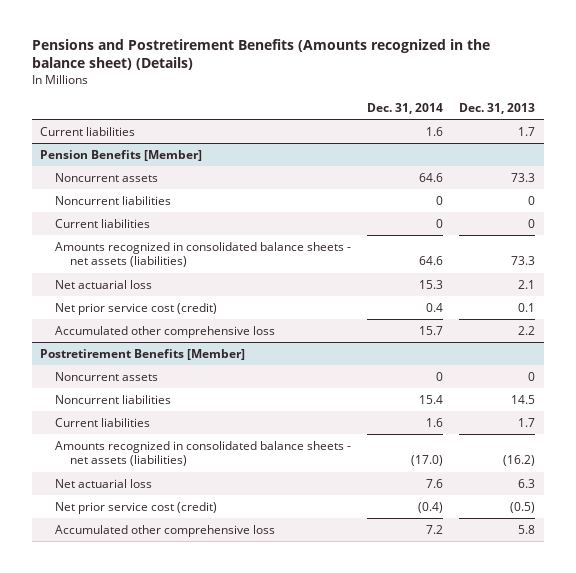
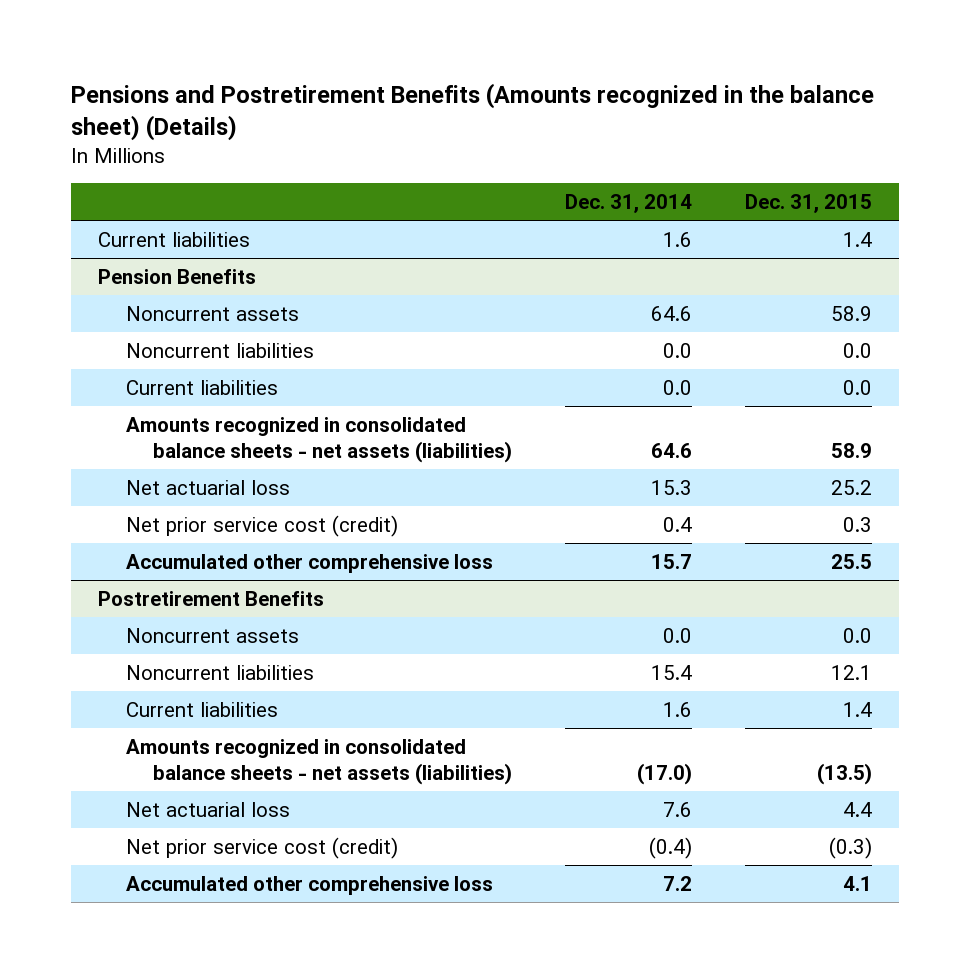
[459,102,536,114] Dec. 31, 2013 -> none
none -> [745,194,873,214] Dec. 31, 2015
[40,149,203,161] Pension Benefits [Member] -> [97,268,256,284] Pension Benefits
[436,195,444,205] 0 -> [663,342,693,358] 0.0
[436,218,444,228] 0 -> [663,379,693,395] 0.0
[40,348,246,360] Postretirement Benefits [Member] -> [97,590,324,606] Postretirement Benefits
[436,371,444,381] 0 -> [663,627,693,643] 0.0

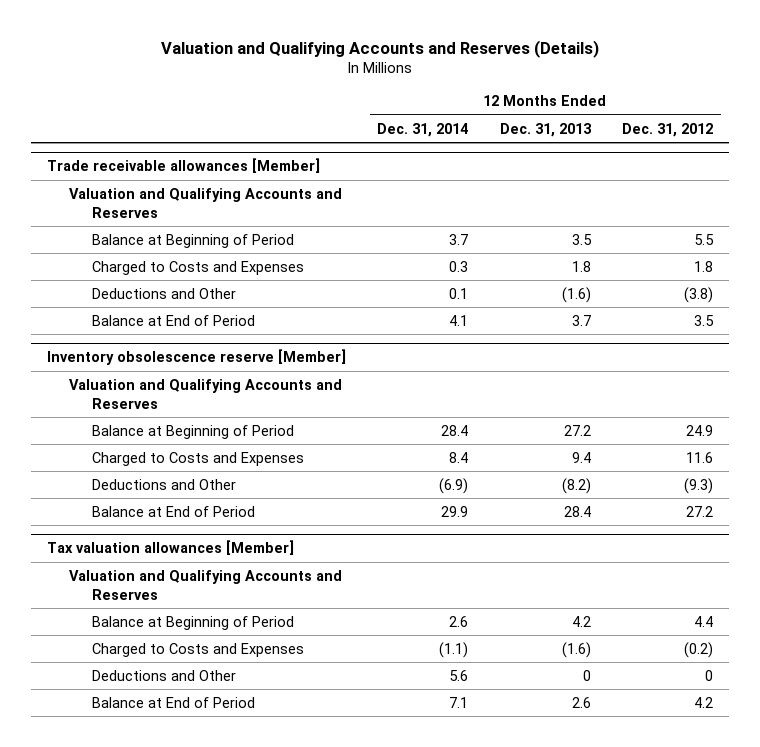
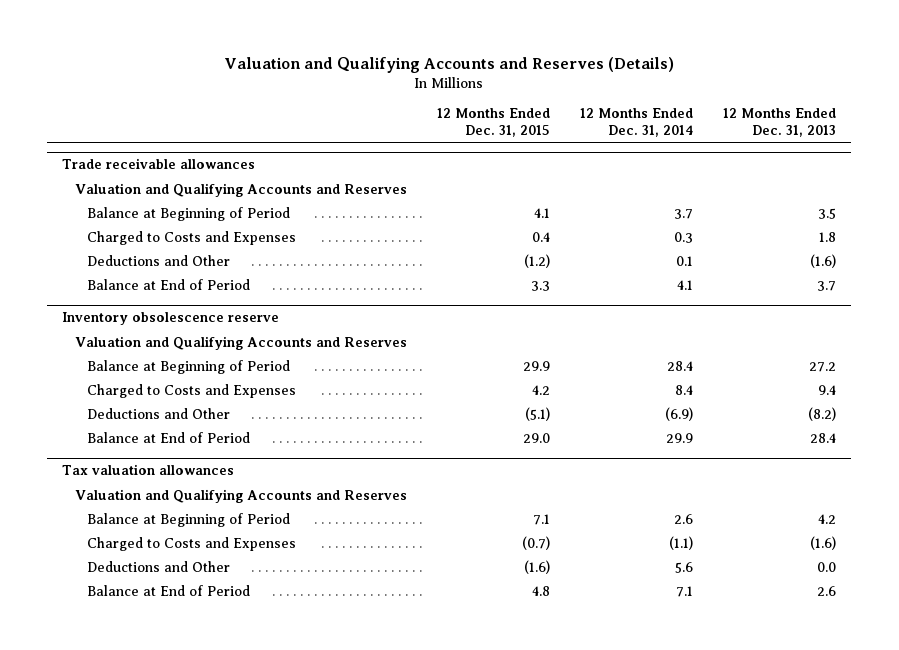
[622,122,714,137] Dec. 31, 2012 -> none
none -> [436,108,550,138] 12 Months Ended Dec. 31, 2015
[46,158,320,174] Trade receivable allowances [Member] -> [62,158,256,170] Trade receivable allowances
[46,349,346,366] Inventory obsolescence reserve [Member] -> [62,312,280,326] Inventory obsolescence reserve
[46,540,294,556] Tax valuation allowances [Member] -> [62,464,235,476] Tax valuation allowances
[582,669,591,681] 0 -> [817,561,837,572] 0.0

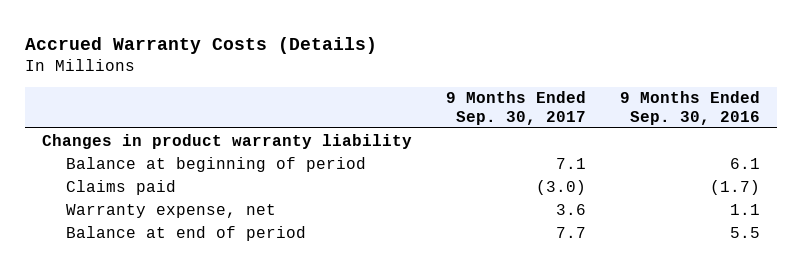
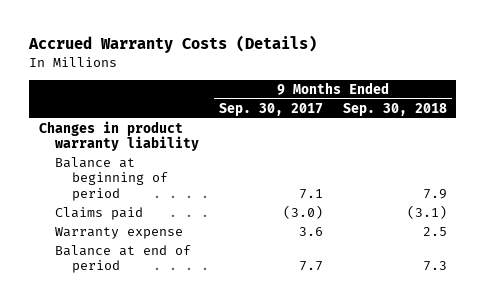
[619,91,760,125] 9 Months Ended Sep. 30, 2016 -> none
none -> [342,102,447,116] Sep. 30, 2018
[65,203,276,218] Warranty expense, net -> [55,227,184,240] Warranty expense

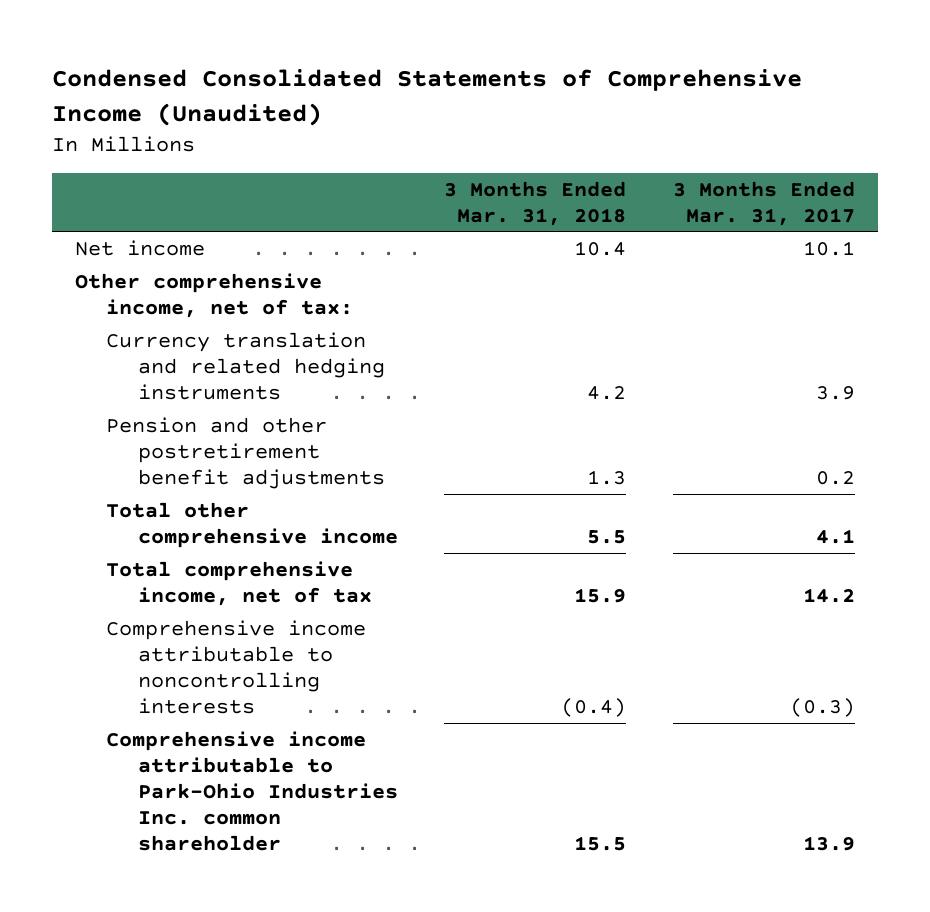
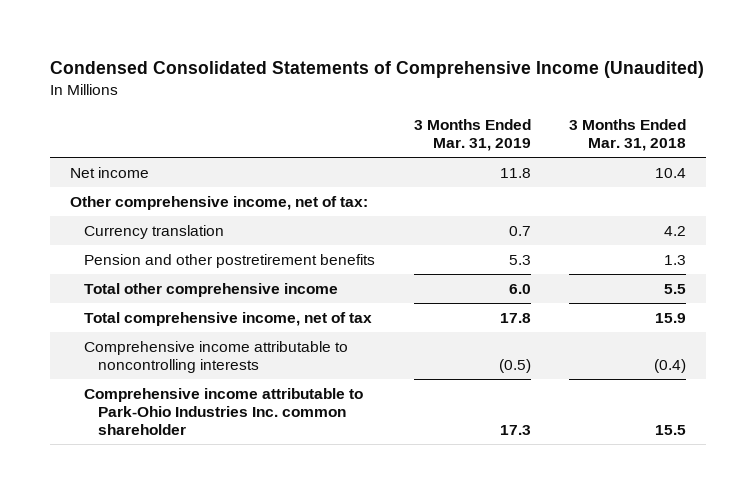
[672,180,855,226] 3 Months Ended Mar. 31, 2017 -> none
none -> [413,119,531,152] 3 Months Ended Mar. 31, 2019
[106,331,385,400] Currency translation and related hedging instruments -> [83,224,224,239] Currency translation
[106,416,385,489] Pension and other postretirement benefit adjustments -> [83,253,375,268] Pension and other postretirement benefits

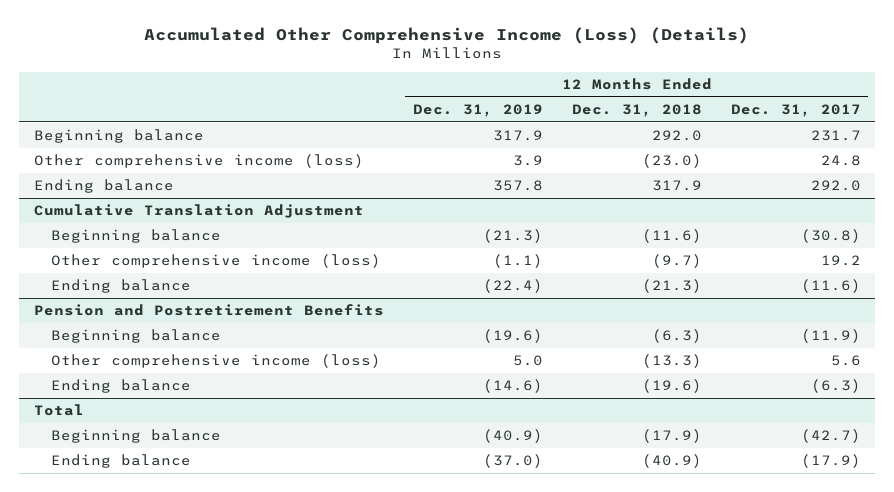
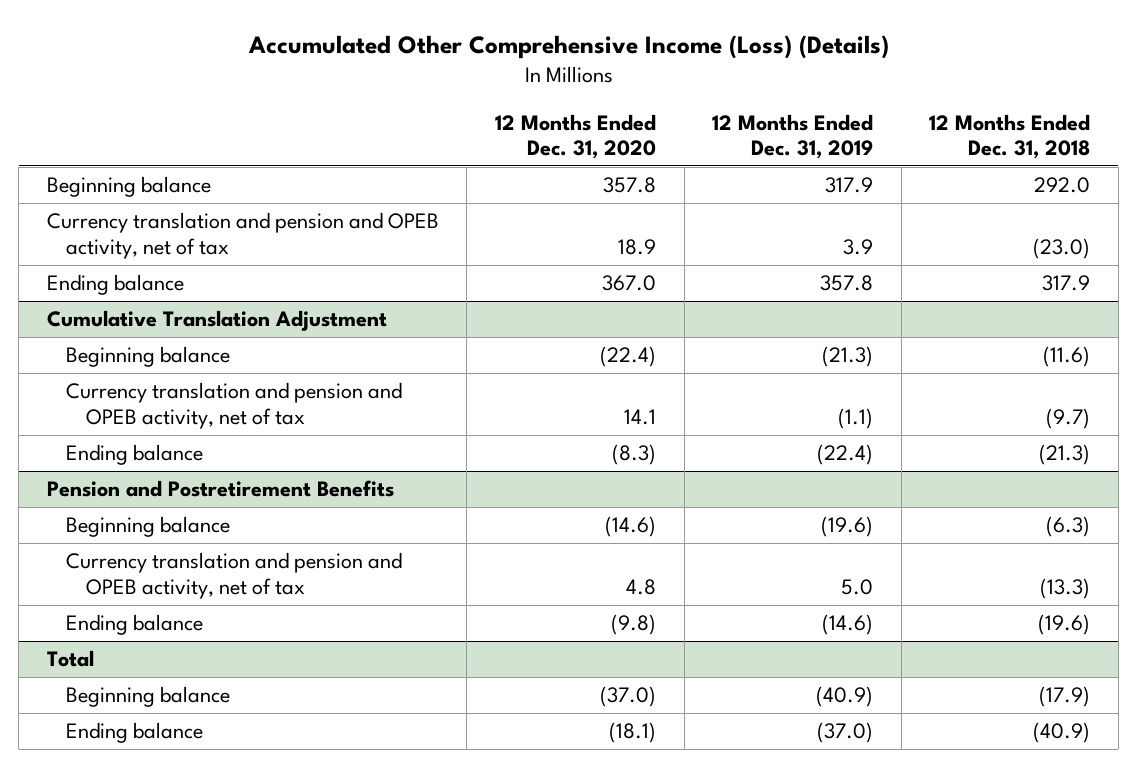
[730,104,861,118] Dec. 31, 2017 -> none
none -> [494,113,656,159] 12 Months Ended Dec. 31, 2020
[33,154,364,169] Other comprehensive income (loss) -> [46,212,439,259] Currency translation and pension and OPEB activity, net of tax
[51,254,382,269] Other comprehensive income (loss) -> [66,382,403,429] Currency translation and pension and OPEB activity, net of tax
[51,354,382,369] Other comprehensive income (loss) -> [66,552,403,599] Currency translation and pension and OPEB activity, net of tax

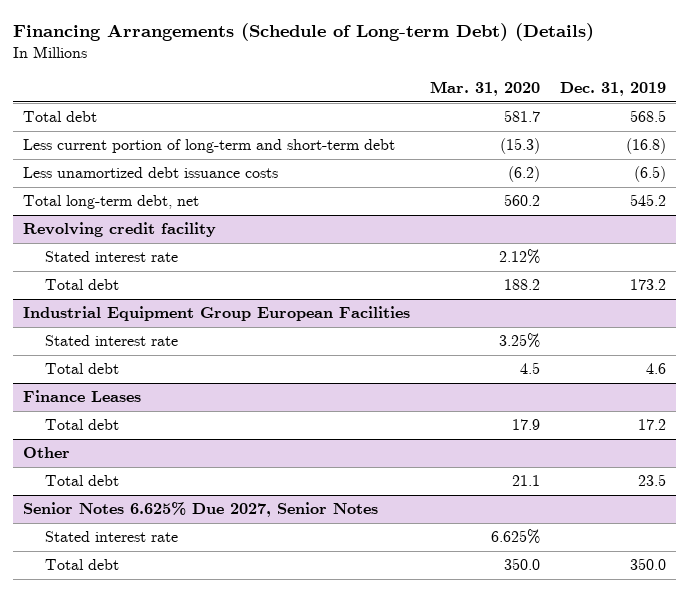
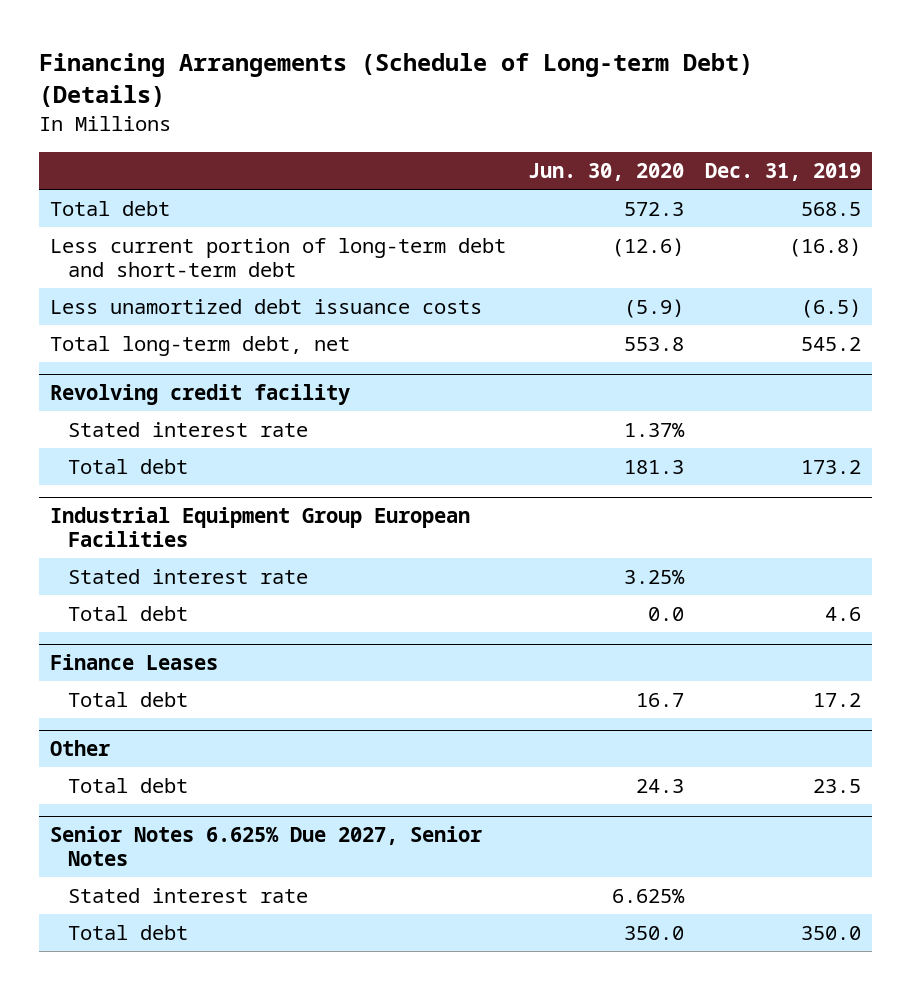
[430,81,541,97] Mar. 31, 2020 -> none
none -> [527,162,684,181] Jun. 30, 2020
[23,139,396,154] Less current portion of long-term and short-term debt -> [50,238,507,278] Less current portion of long-term debt and short-term debt

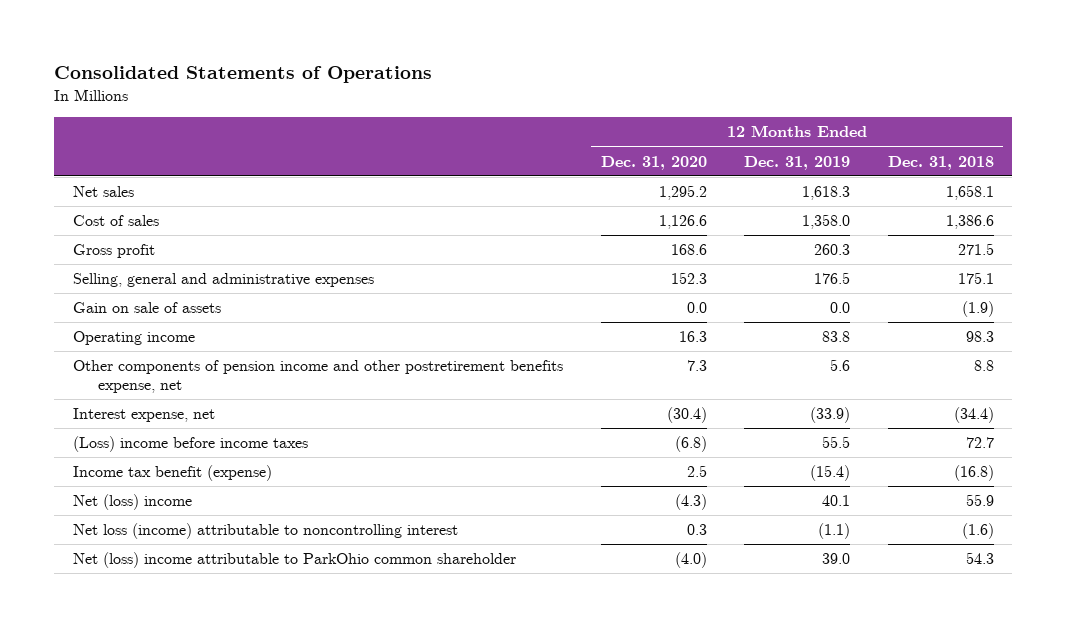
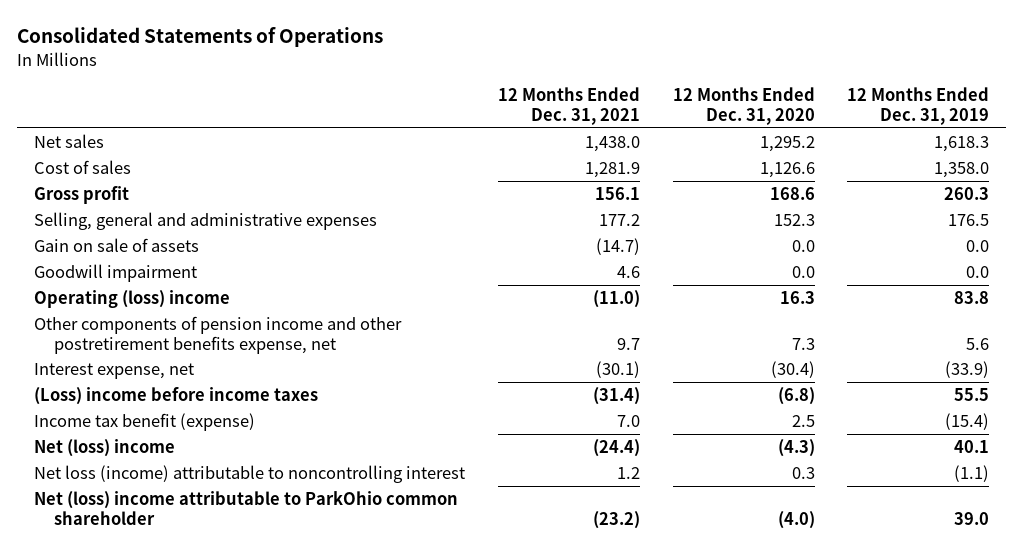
[887,155,994,170] Dec. 31, 2018 -> none
none -> [497,87,640,125] 12 Months Ended Dec. 31, 2021
none -> [33,264,197,283] Goodwill impairment
[73,331,196,346] Operating income -> [33,290,230,309] Operating (loss) income

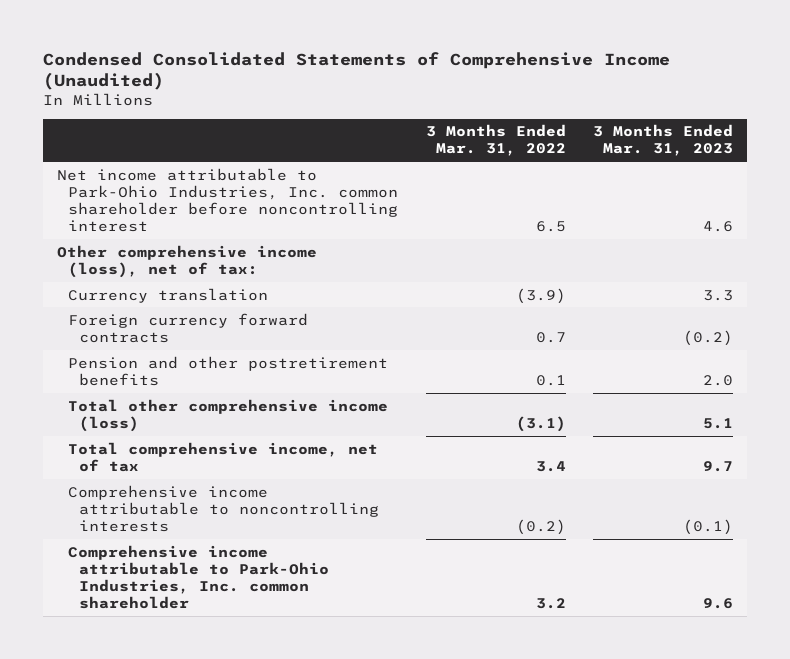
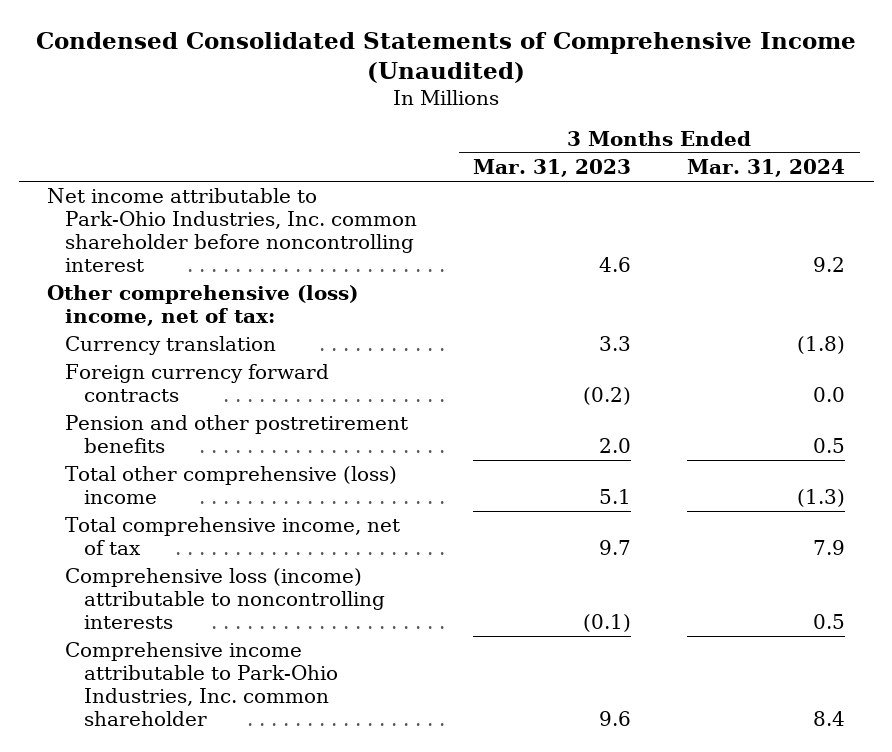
[425,124,566,157] 3 Months Ended Mar. 31, 2022 -> none
none -> [687,159,846,178] Mar. 31, 2024
[56,244,317,278] Other comprehensive income (loss), net of tax: -> [46,285,358,327] Other comprehensive (loss) income, net of tax:
[68,398,389,432] Total other comprehensive income (loss) -> [65,466,398,505] Total other comprehensive (loss) income
[68,484,380,532] Comprehensive income attributable to noncontrolling interests -> [65,568,385,629] Comprehensive loss (income) attributable to noncontrolling interests

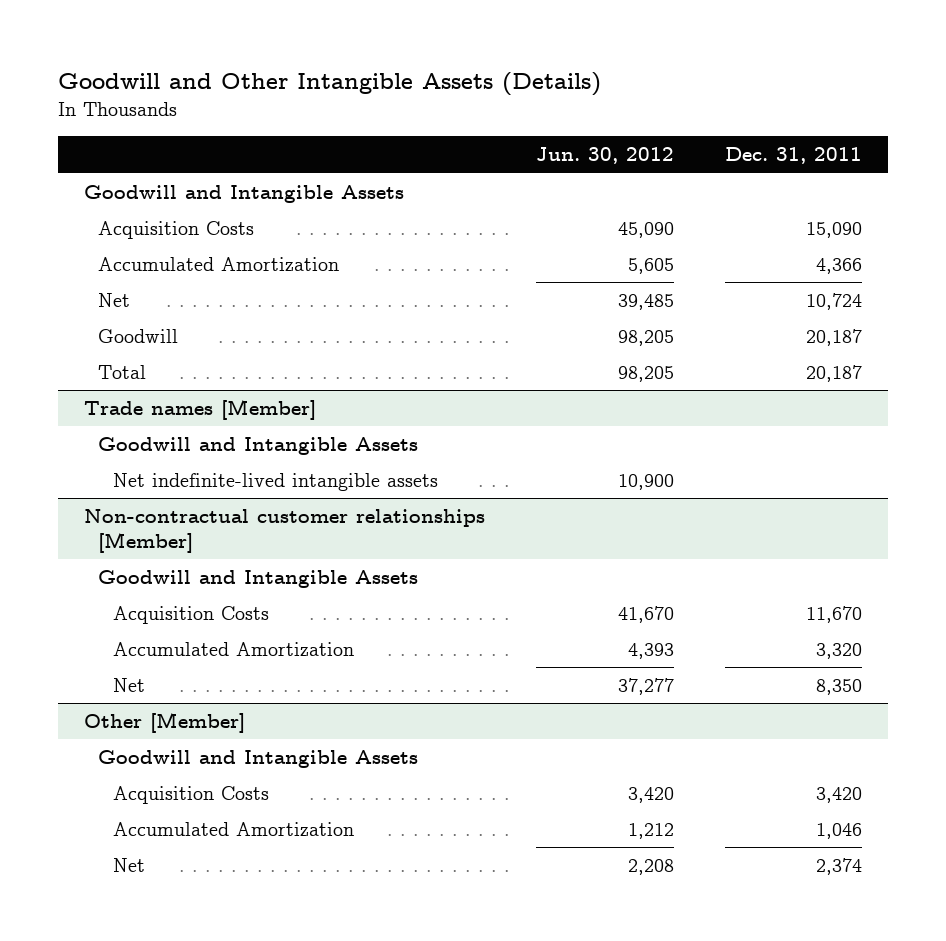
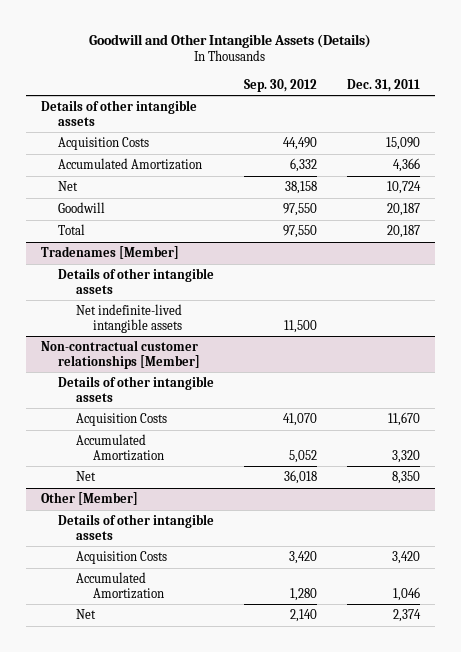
[535,147,674,165] Jun. 30, 2012 -> none
none -> [244,78,318,92] Sep. 30, 2012
[83,185,404,204] Goodwill and Intangible Assets -> [40,100,197,126] Details of other intangible assets
[83,399,316,421] Trade names [Member] -> none
none -> [40,246,179,260] Tradenames [Member]
[98,437,419,456] Goodwill and Intangible Assets -> [58,268,215,294] Details of other intangible assets
[98,570,419,589] Goodwill and Intangible Assets -> [58,376,215,402] Details of other intangible assets
[98,750,419,769] Goodwill and Intangible Assets -> [58,514,215,540] Details of other intangible assets

